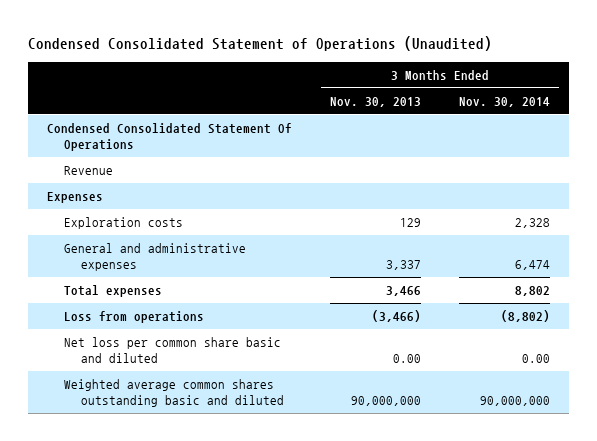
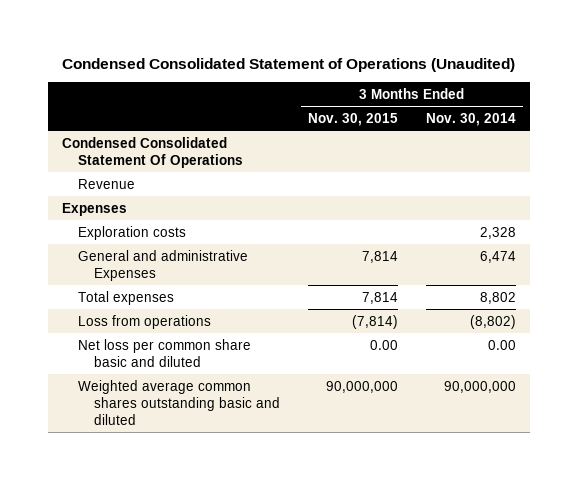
[329,96,421,107] Nov. 30, 2013 -> none
none -> [308,113,399,127] Nov. 30, 2015
[63,243,246,272] General and administrative expenses -> [77,249,248,281] General and administrative Expenses

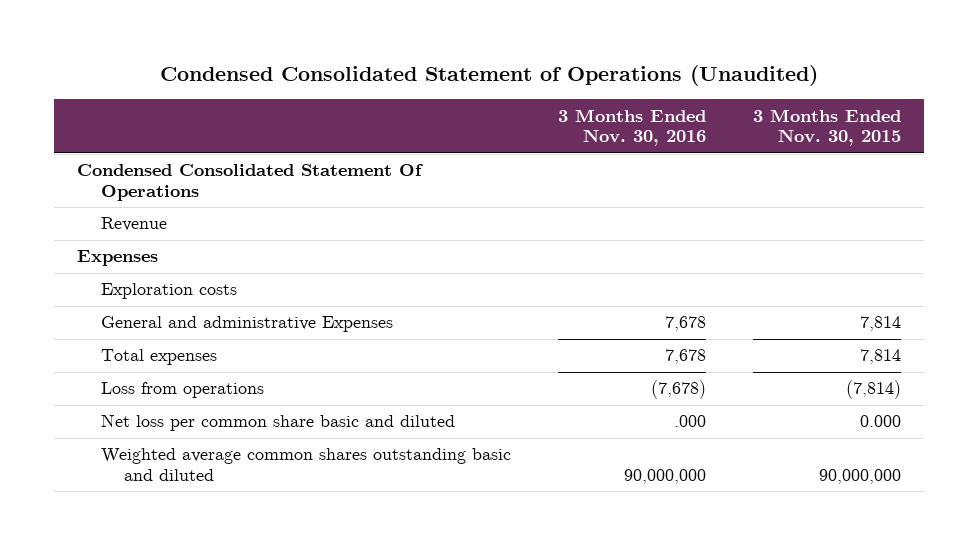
[426,113,517,127] Nov. 30, 2014 -> none
none -> [557,108,706,147] 3 Months Ended Nov. 30, 2016
[370,339,399,350] 0.00 -> [859,415,901,428] 0.000

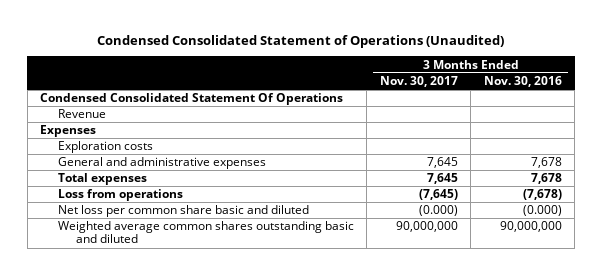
[752,108,901,147] 3 Months Ended Nov. 30, 2015 -> none
none -> [379,75,458,87] Nov. 30, 2017
[100,316,393,333] General and administrative Expenses -> [58,157,267,170] General and administrative expenses
[673,415,706,428] .000 -> [522,205,562,217] (0.000)

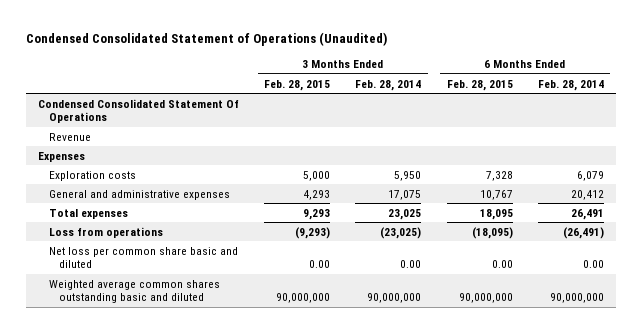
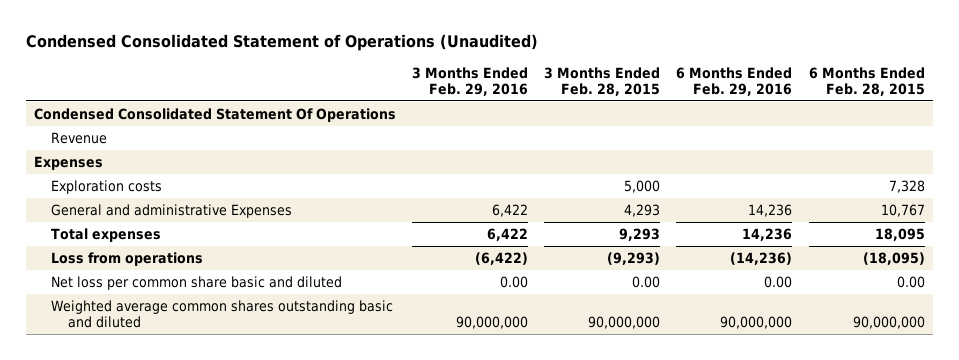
[355,79,422,91] Feb. 28, 2014 -> none
[537,79,604,91] Feb. 28, 2014 -> none
none -> [412,66,529,96] 3 Months Ended Feb. 29, 2016
none -> [676,66,793,96] 6 Months Ended Feb. 29, 2016
[48,189,230,200] General and administrative expenses -> [51,203,293,218] General and administrative Expenses

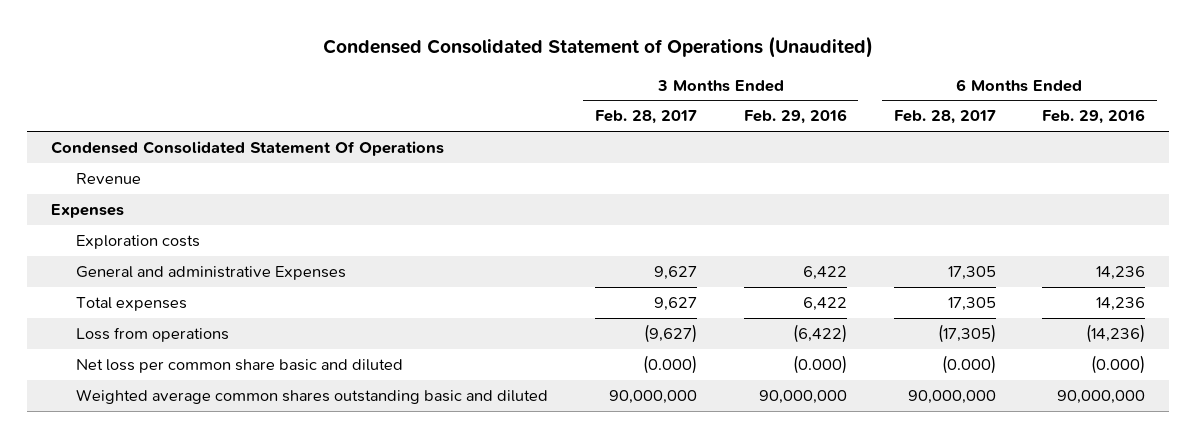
[544,66,661,96] 3 Months Ended Feb. 28, 2015 -> none
[808,66,925,96] 6 Months Ended Feb. 28, 2015 -> none
none -> [594,110,697,125] Feb. 28, 2017
none -> [893,110,996,125] Feb. 28, 2017
[500,275,529,288] 0.00 -> [792,354,847,374] (0.000)
[764,275,793,288] 0.00 -> [1091,354,1146,374] (0.000)

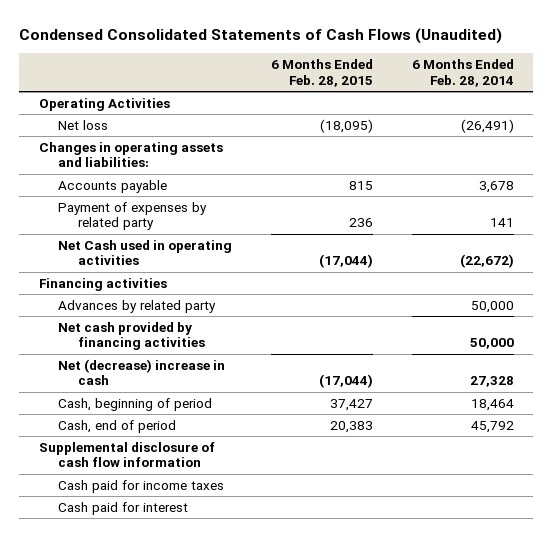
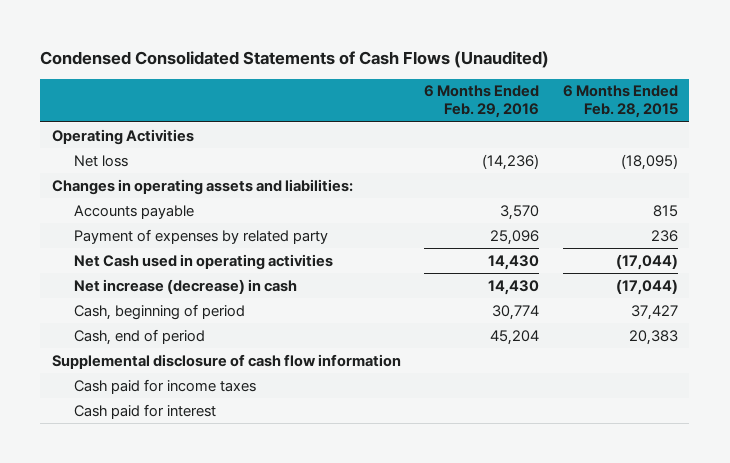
[411,59,514,87] 6 Months Ended Feb. 28, 2014 -> none
none -> [424,85,540,119] 6 Months Ended Feb. 29, 2016
[38,277,167,291] Financing activities -> none
[58,299,217,313] Advances by related party -> none
[58,321,205,351] Net cash provided by financing activities -> none
[58,358,226,386] Net (decrease) increase in cash -> [74,278,298,294] Net increase (decrease) in cash

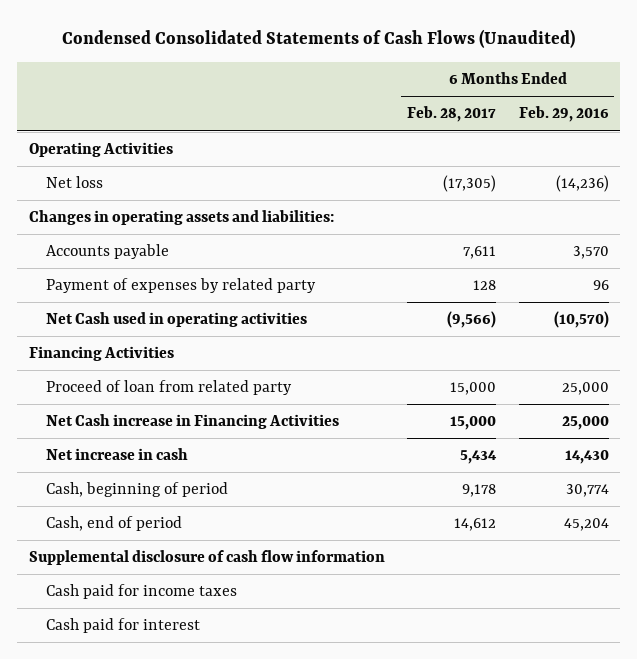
[562,85,678,119] 6 Months Ended Feb. 28, 2015 -> none
none -> [407,106,497,123] Feb. 28, 2017
[490,229,540,245] 25,096 -> [592,280,609,291] 96
[488,254,540,270] 14,430 -> [553,311,609,329] (10,570)
none -> [28,346,174,362] Financing Activities
none -> [46,380,293,396] Proceed of loan from related party
none -> [46,414,340,430] Net Cash increase in Financing Activities
[74,278,298,294] Net increase (decrease) in cash -> [46,448,189,461] Net increase in cash

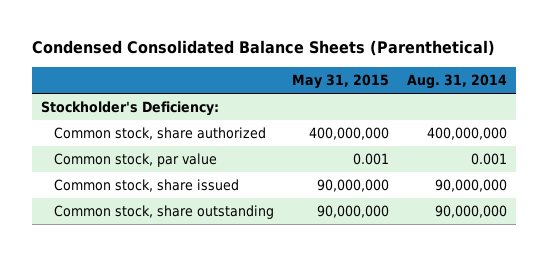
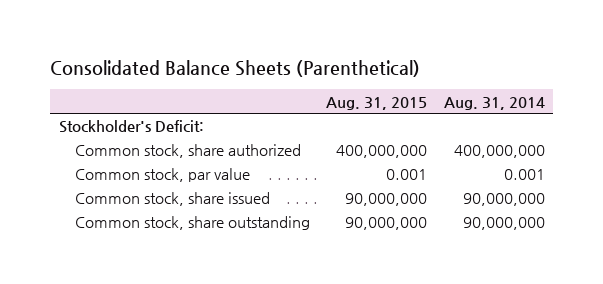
[32,40,496,57] Condensed Consolidated Balance Sheets (Parenthetical) -> [50,60,421,78] Consolidated Balance Sheets (Parenthetical)
[291,74,389,90] May 31, 2015 -> none
none -> [326,96,428,110] Aug. 31, 2015
[41,101,220,117] Stockholder's Deficiency: -> [58,120,204,134] Stockholder's Deficit:

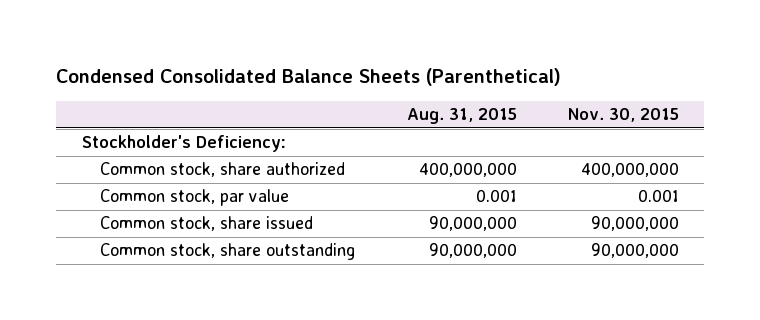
[50,60,421,78] Consolidated Balance Sheets (Parenthetical) -> [56,68,562,87] Condensed Consolidated Balance Sheets (Parenthetical)
[443,96,545,110] Aug. 31, 2014 -> none
none -> [567,108,679,123] Nov. 30, 2015
[58,120,204,134] Stockholder's Deficit: -> [81,135,286,153] Stockholder's Deficiency:

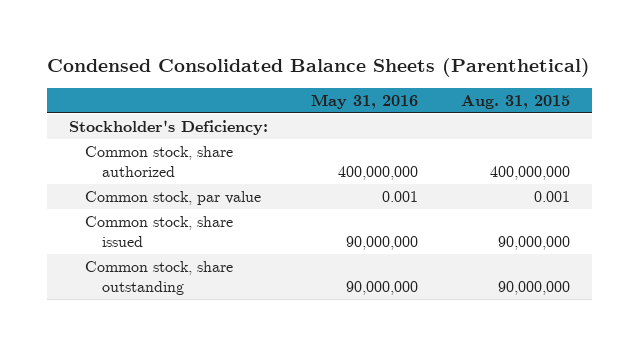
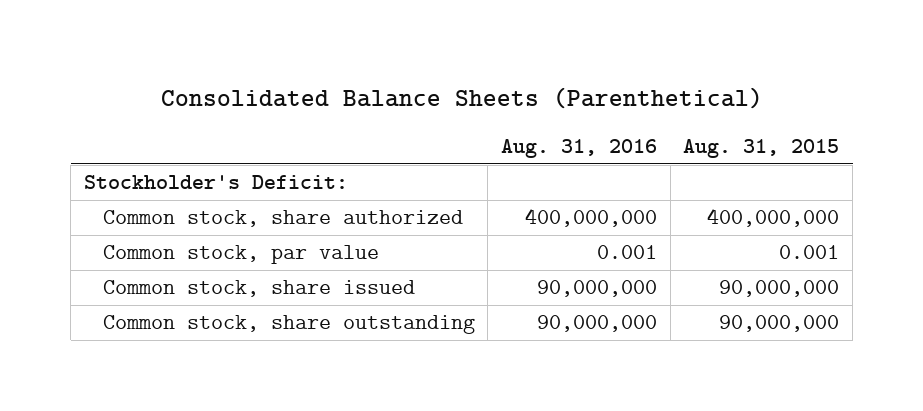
[46,57,590,77] Condensed Consolidated Balance Sheets (Parenthetical) -> [160,86,763,109] Consolidated Balance Sheets (Parenthetical)
[310,93,418,109] May 31, 2016 -> none
none -> [501,138,658,158] Aug. 31, 2016
[68,119,268,135] Stockholder's Deficiency: -> [84,175,349,190] Stockholder's Deficit:

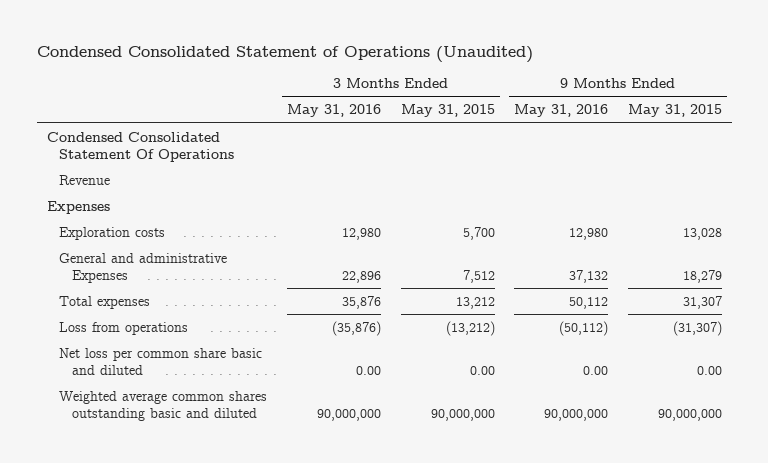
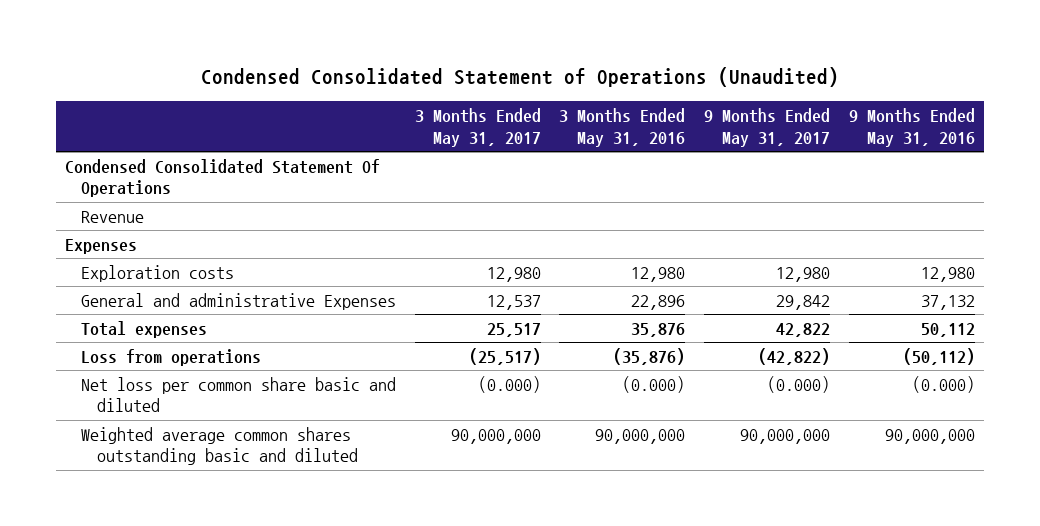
[400,104,495,118] May 31, 2015 -> none
[627,104,722,118] May 31, 2015 -> none
none -> [414,108,541,147] 3 Months Ended May 31, 2017
none -> [703,108,830,147] 9 Months Ended May 31, 2017
[355,365,381,375] 0.00 -> [622,375,686,393] (0.000)
[583,365,609,375] 0.00 -> [911,375,975,393] (0.000)

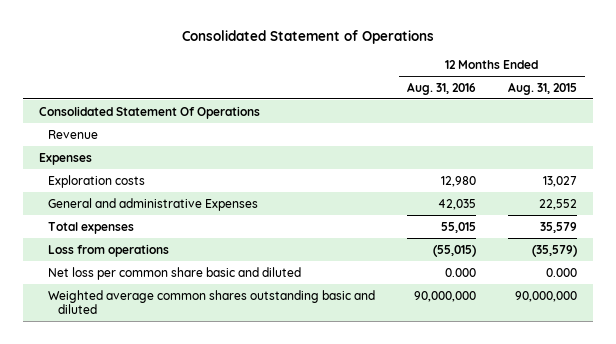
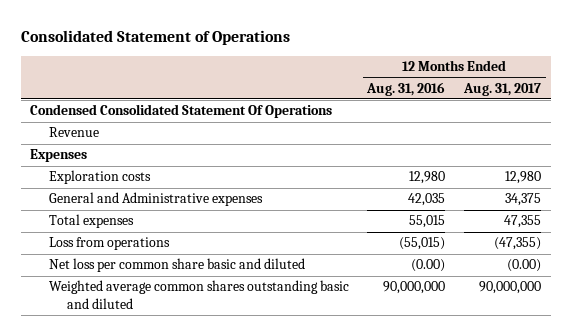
[508,81,578,95] Aug. 31, 2015 -> none
none -> [463,82,542,96] Aug. 31, 2017
[38,105,260,119] Consolidated Statement Of Operations -> [30,104,333,119] Condensed Consolidated Statement Of Operations
[48,197,259,211] General and administrative Expenses -> [48,192,263,207] General and Administrative expenses
[445,267,477,277] 0.000 -> [411,259,446,273] (0.00)

